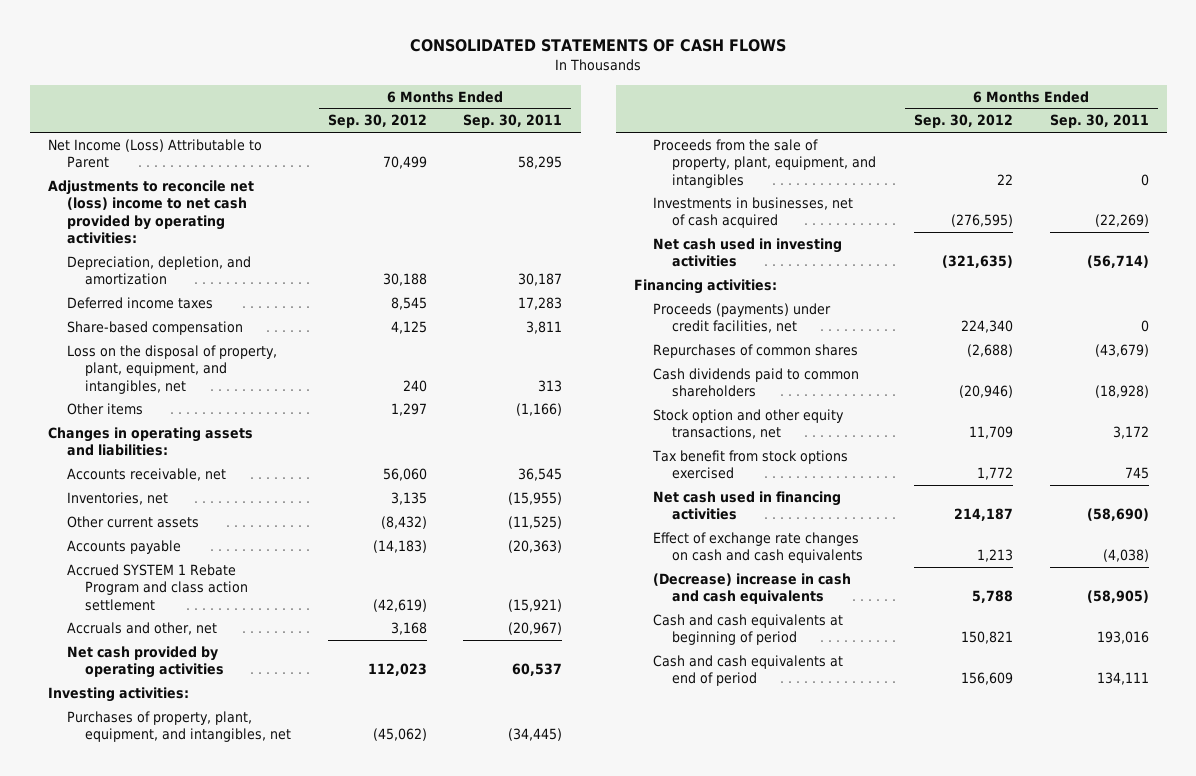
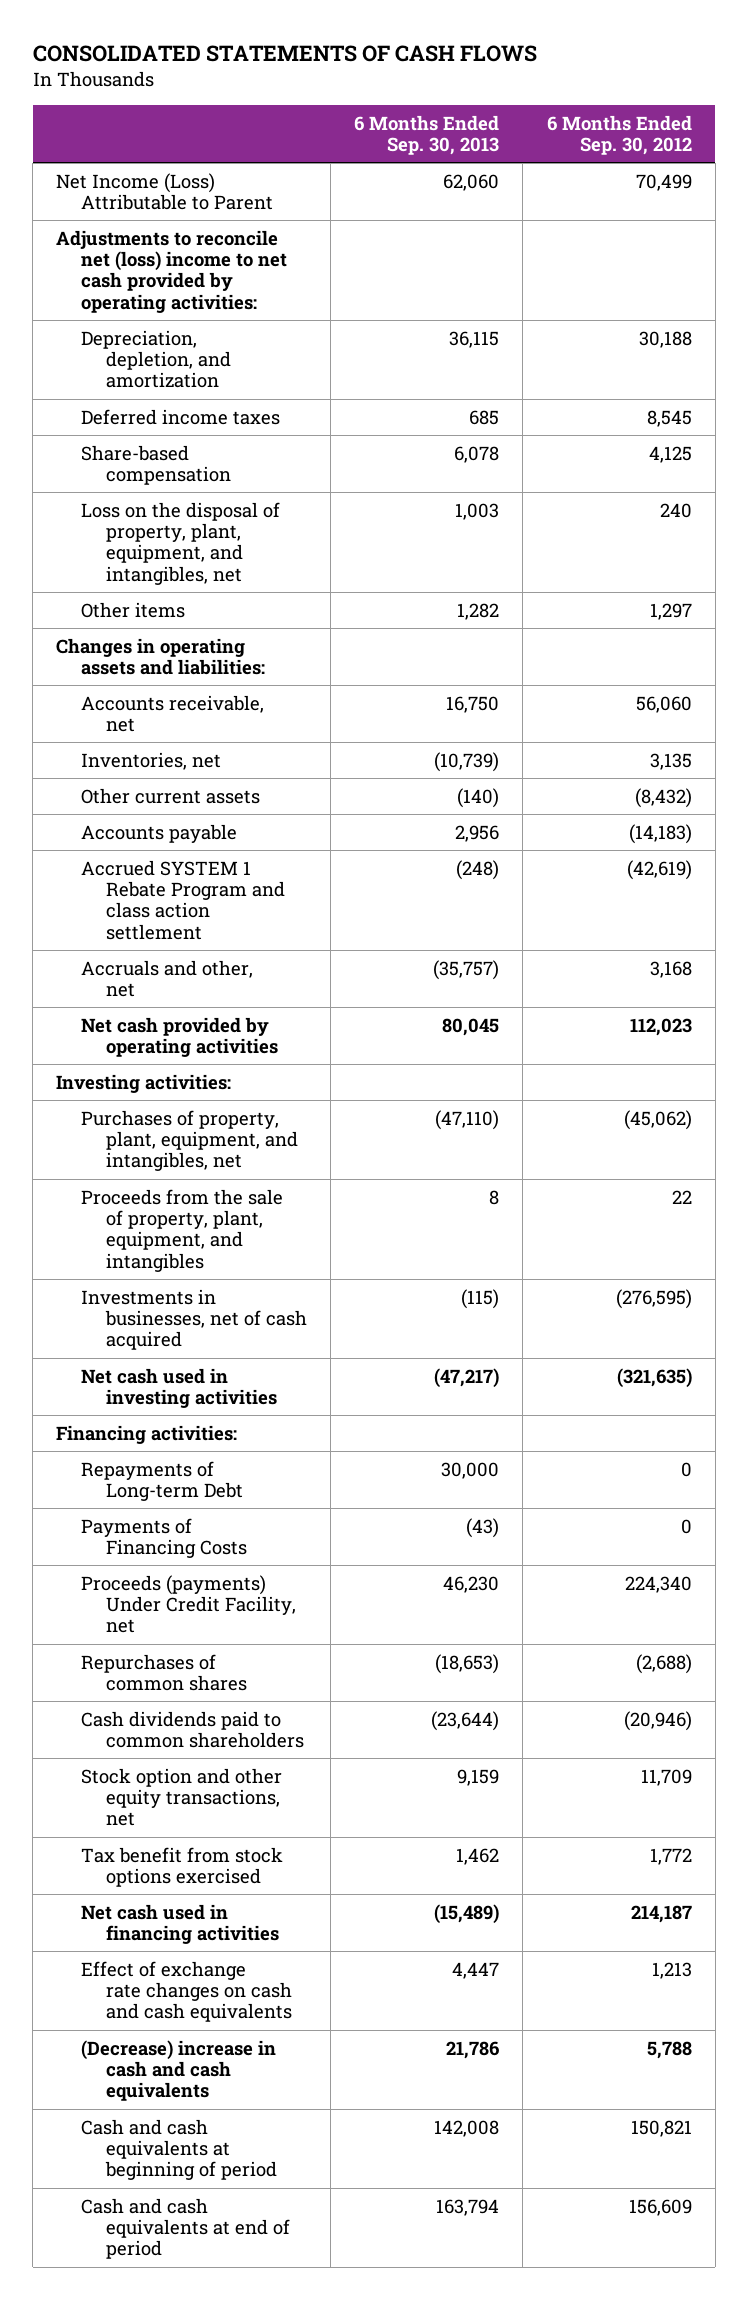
[463,114,563,129] Sep. 30, 2011 -> none
none -> [354,114,500,155] 6 Months Ended Sep. 30, 2013
none -> [81,1460,244,1502] Repayments of Long-term Debt
none -> [81,1517,248,1559] Payments of Financing Costs
[652,303,831,334] Proceeds (payments) under credit facilities, net -> [81,1574,297,1634] Proceeds (payments) Under Credit Facility, net

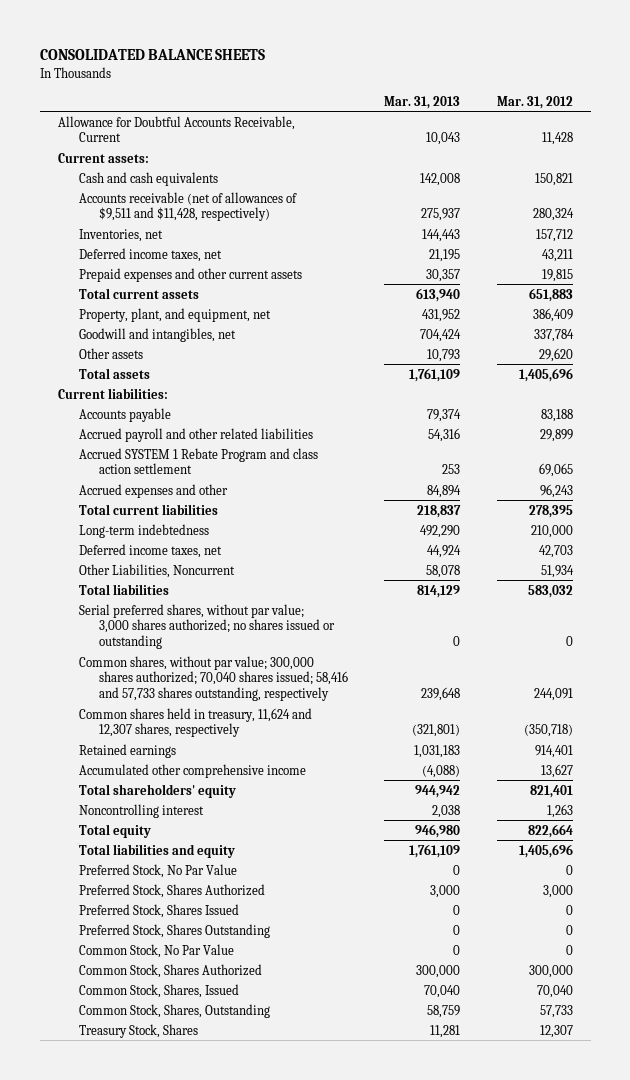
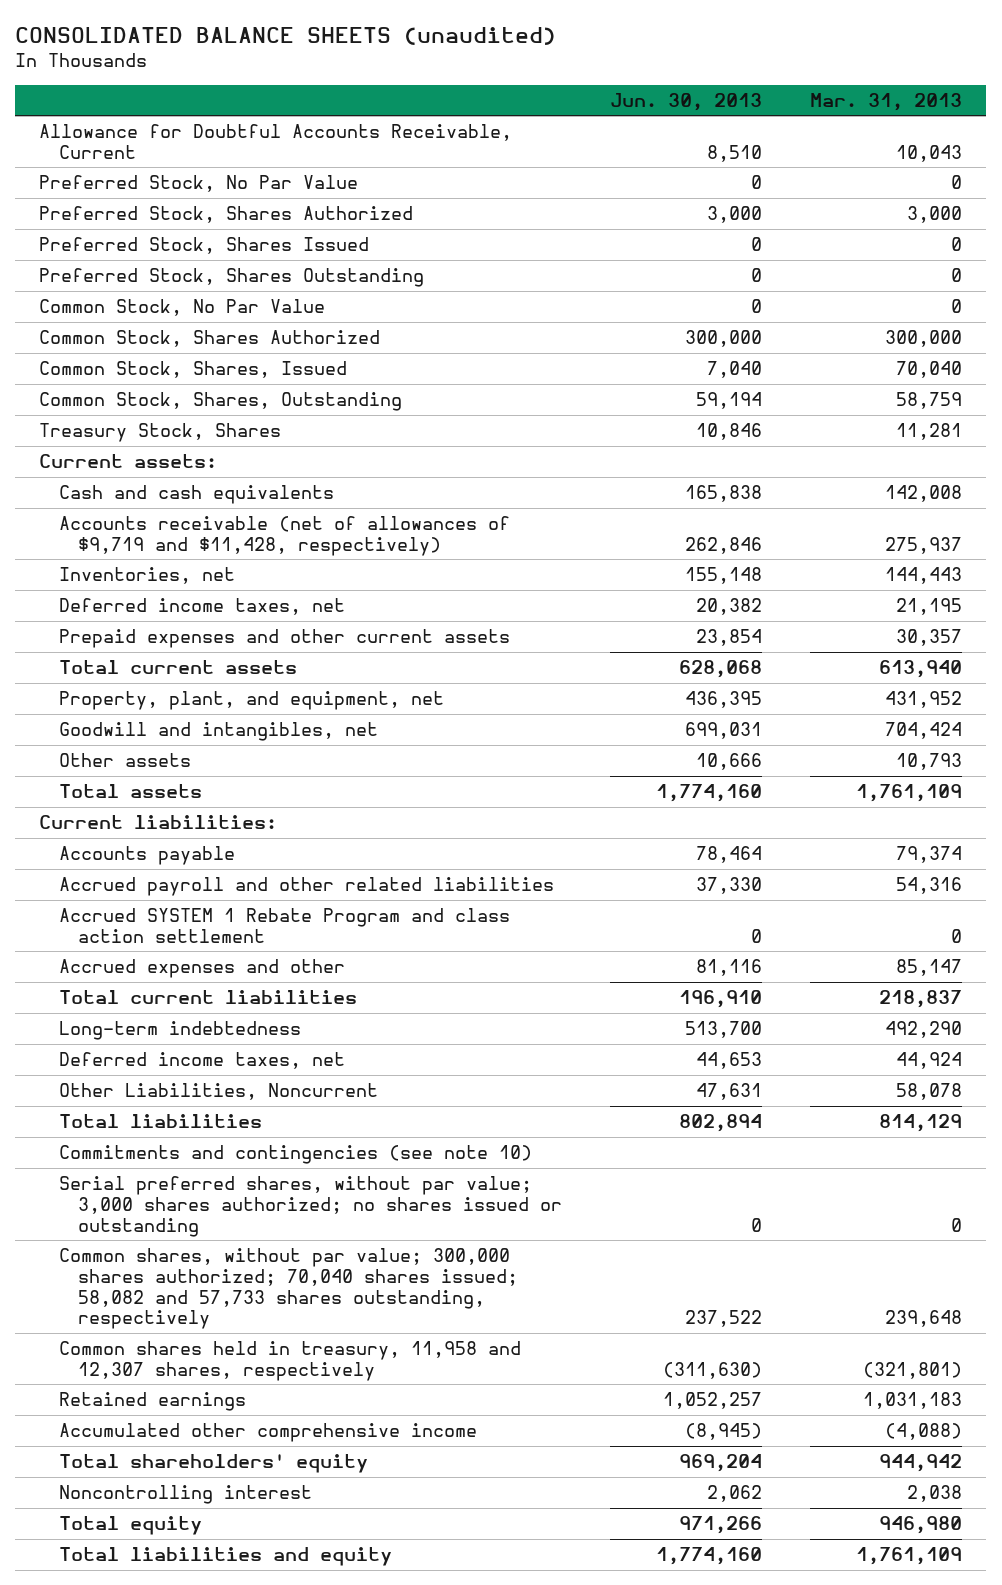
[39,49,265,61] CONSOLIDATED BALANCE SHEETS -> [15,26,557,45] CONSOLIDATED BALANCE SHEETS (unaudited)
[496,95,573,109] Mar. 31, 2012 -> none
none -> [610,92,763,111] Jun. 30, 2013
[78,863,237,878] Preferred Stock, No Par Value -> [39,175,359,193] Preferred Stock, No Par Value
[78,883,265,898] Preferred Stock, Shares Authorized -> [39,206,414,224] Preferred Stock, Shares Authorized
[78,903,239,918] Preferred Stock, Shares Issued -> [39,237,370,255] Preferred Stock, Shares Issued
[78,923,270,938] Preferred Stock, Shares Outstanding -> [39,268,425,288] Preferred Stock, Shares Outstanding
[78,943,234,958] Common Stock, No Par Value -> [39,299,326,317] Common Stock, No Par Value
[78,963,262,978] Common Stock, Shares Authorized -> [39,330,381,348] Common Stock, Shares Authorized
[78,983,239,998] Common Stock, Shares, Issued -> [39,361,348,379] Common Stock, Shares, Issued
[78,1003,270,1018] Common Stock, Shares, Outstanding -> [39,392,403,412] Common Stock, Shares, Outstanding
[78,1023,198,1038] Treasury Stock, Shares -> [39,423,282,443] Treasury Stock, Shares
[78,191,297,222] Accounts receivable (net of allowances of $9,511 and $11,428, respectively) -> [58,516,510,556] Accounts receivable (net of allowances of $9,719 and $11,428, respectively)
[442,464,461,475] 253 -> [951,928,963,943] 0
[427,484,462,498] 84,894 -> [896,959,963,977] 85,147
none -> [58,1145,532,1165] Commitments and contingencies (see note 10)
[78,655,349,702] Common shares, without par value; 300,000 shares authorized; 70,040 shares issued; 58,416 and 57,733 shares outstanding, respectively -> [58,1248,519,1330] Common shares, without par value; 300,000 shares authorized; 70,040 shares issued; 58,082 and 57,733 shares outstanding, respectively
[78,707,312,738] Common shares held in treasury, 11,624 and 12,307 shares, respectively -> [58,1341,521,1381] Common shares held in treasury, 11,958 and 12,307 shares, respectively

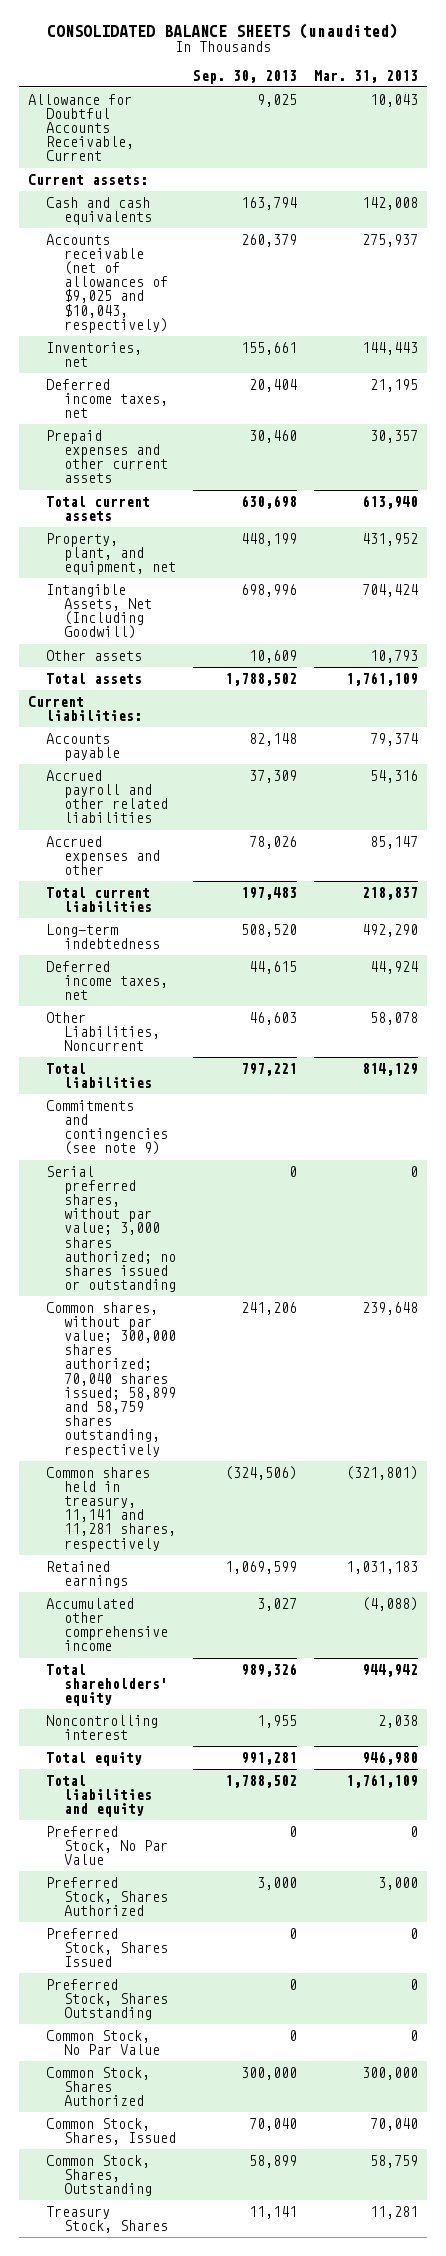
[610,92,763,111] Jun. 30, 2013 -> none
none -> [192,69,297,84] Sep. 30, 2013
[58,516,510,556] Accounts receivable (net of allowances of $9,719 and $11,428, respectively) -> [45,233,168,333] Accounts receivable (net of allowances of $9,025 and $10,043, respectively)
[58,722,378,742] Goodwill and intangibles, net -> [45,583,152,640] Intangible Assets, Net (Including Goodwill)
[58,908,510,943] Accrued SYSTEM 1 Rebate Program and class action settlement -> none
[58,1145,532,1165] Commitments and contingencies (see note 10) -> [45,1099,168,1156] Commitments and contingencies (see note 9)
[58,1248,519,1330] Common shares, without par value; 300,000 shares authorized; 70,040 shares issued; 58,082 and 57,733 shares outstanding, respectively -> [45,1301,176,1458] Common shares, without par value; 300,000 shares authorized; 70,040 shares issued; 58,899 and 58,759 shares outstanding, respectively
[58,1341,521,1381] Common shares held in treasury, 11,958 and 12,307 shares, respectively -> [45,1466,176,1552] Common shares held in treasury, 11,141 and 11,281 shares, respectively
[39,175,359,193] Preferred Stock, No Par Value -> [45,1825,168,1866] Preferred Stock, No Par Value
[39,206,414,224] Preferred Stock, Shares Authorized -> [45,1876,168,1917] Preferred Stock, Shares Authorized
[39,237,370,255] Preferred Stock, Shares Issued -> [45,1927,168,1968] Preferred Stock, Shares Issued
[39,268,425,288] Preferred Stock, Shares Outstanding -> [45,1978,168,2021] Preferred Stock, Shares Outstanding
[39,299,326,317] Common Stock, No Par Value -> [45,2029,160,2055] Common Stock, No Par Value
[39,330,381,348] Common Stock, Shares Authorized -> [45,2066,150,2107] Common Stock, Shares Authorized
[39,361,348,379] Common Stock, Shares, Issued -> [45,2117,176,2145] Common Stock, Shares, Issued
[39,392,403,412] Common Stock, Shares, Outstanding -> [45,2154,152,2197] Common Stock, Shares, Outstanding
[39,423,282,443] Treasury Stock, Shares -> [45,2205,168,2233] Treasury Stock, Shares

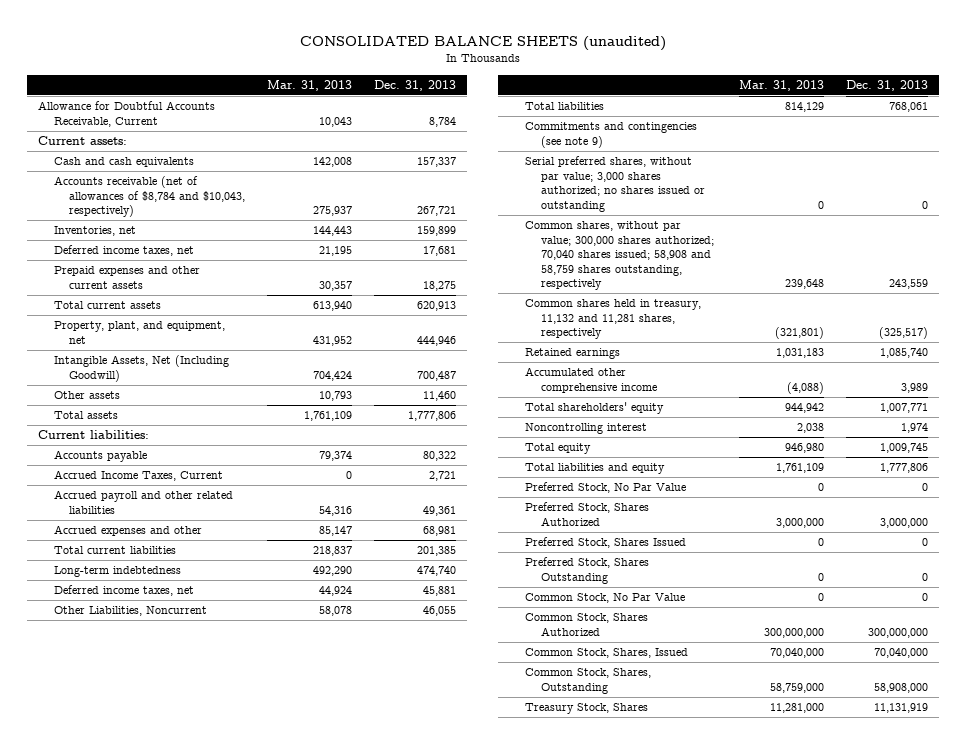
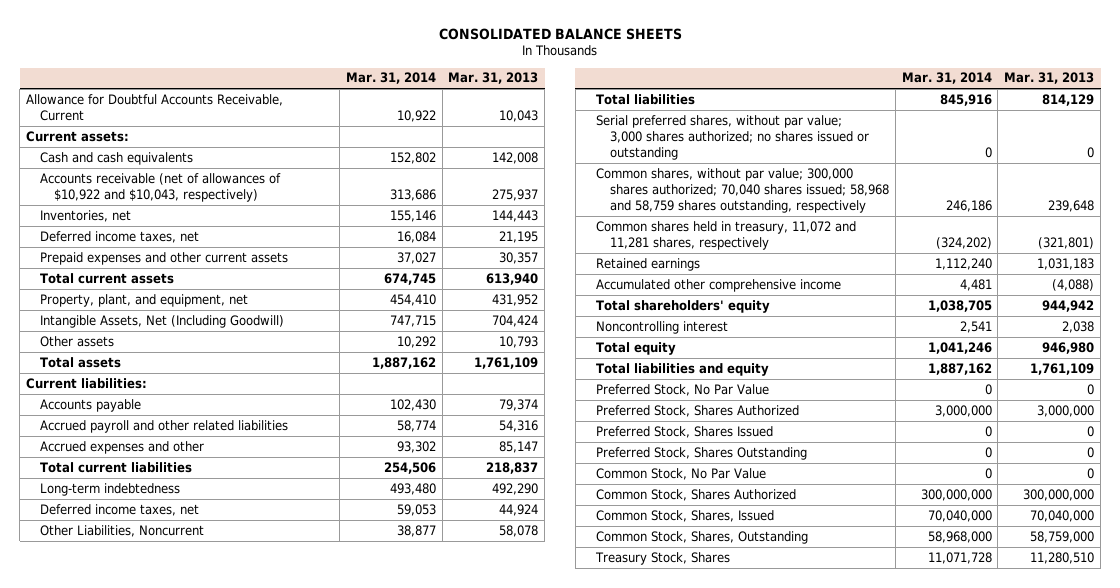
[299,35,666,51] CONSOLIDATED BALANCE SHEETS (unaudited) -> [439,27,683,40] CONSOLIDATED BALANCE SHEETS
[374,79,457,91] Dec. 31, 2013 -> none
none -> [345,72,436,85] Mar. 31, 2014
[53,176,246,218] Accounts receivable (net of allowances of $8,784 and $10,043, respectively) -> [39,172,281,202] Accounts receivable (net of allowances of $10,922 and $10,043, respectively)
[53,470,223,482] Accrued Income Taxes, Current -> none
[524,122,697,148] Commitments and contingencies (see note 9) -> none
[524,221,714,291] Common shares, without par value; 300,000 shares authorized; 70,040 shares issued; 58,908 and 58,759 shares outstanding, respectively -> [595,167,889,213] Common shares, without par value; 300,000 shares authorized; 70,040 shares issued; 58,968 and 58,759 shares outstanding, respectively
[524,299,701,340] Common shares held in treasury, 11,132 and 11,281 shares, respectively -> [595,220,856,250] Common shares held in treasury, 11,072 and 11,281 shares, respectively
[769,703,824,714] 11,281,000 -> [1030,551,1095,564] 11,280,510

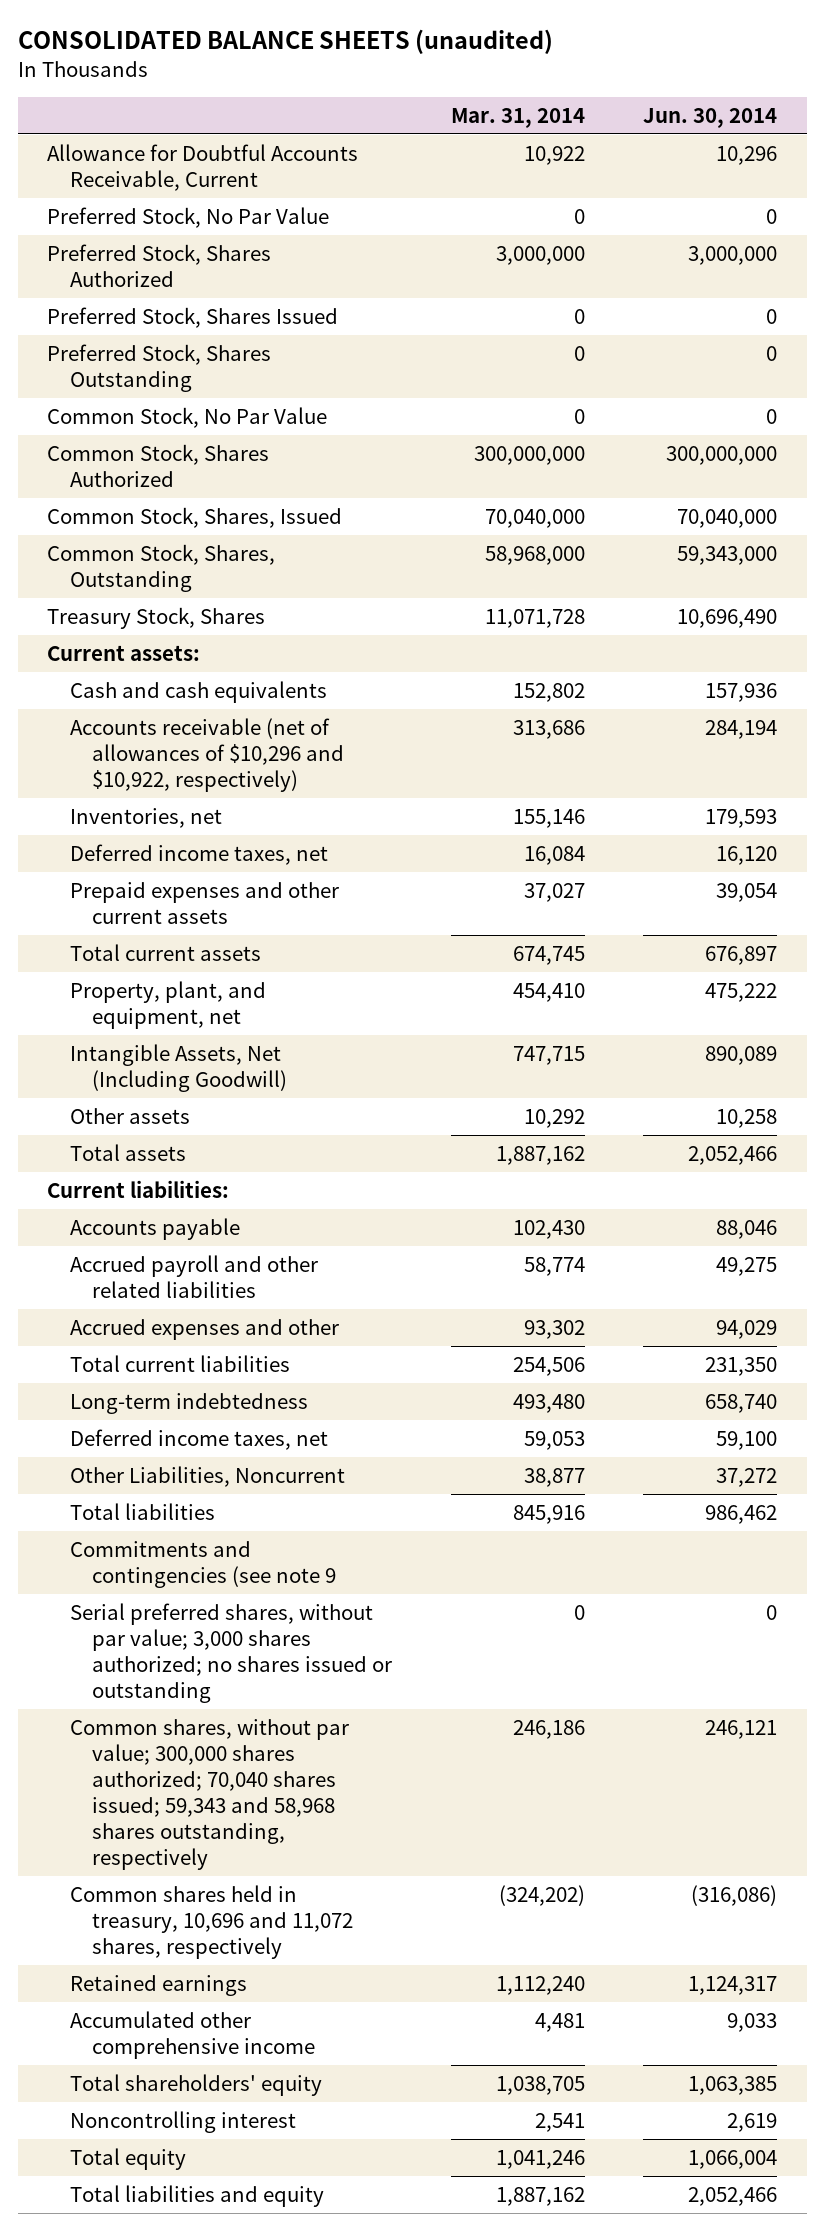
[439,27,683,40] CONSOLIDATED BALANCE SHEETS -> [17,29,553,55] CONSOLIDATED BALANCE SHEETS (unaudited)
[448,72,539,85] Mar. 31, 2013 -> none
none -> [643,107,778,128] Jun. 30, 2014
[595,383,769,396] Preferred Stock, No Par Value -> [47,206,330,228] Preferred Stock, No Par Value
[595,404,799,417] Preferred Stock, Shares Authorized -> [47,243,272,287] Preferred Stock, Shares Authorized
[595,425,773,438] Preferred Stock, Shares Issued -> [47,306,339,328] Preferred Stock, Shares Issued
[595,446,807,460] Preferred Stock, Shares Outstanding -> [47,343,272,392] Preferred Stock, Shares Outstanding
[595,467,766,480] Common Stock, No Par Value -> [47,406,328,428] Common Stock, No Par Value
[595,488,796,501] Common Stock, Shares Authorized -> [47,443,270,487] Common Stock, Shares Authorized
[595,509,774,522] Common Stock, Shares, Issued -> [47,506,343,528] Common Stock, Shares, Issued
[595,530,808,544] Common Stock, Shares, Outstanding -> [47,543,276,592] Common Stock, Shares, Outstanding
[594,551,730,565] Treasury Stock, Shares -> [47,606,266,629] Treasury Stock, Shares
[39,172,281,202] Accounts receivable (net of allowances of $10,922 and $10,043, respectively) -> [69,717,344,792] Accounts receivable (net of allowances of $10,296 and $10,922, respectively)
none -> [69,1540,336,1588] Commitments and contingencies (see note 9
[595,167,889,213] Common shares, without par value; 300,000 shares authorized; 70,040 shares issued; 58,968 and 58,759 shares outstanding, respectively -> [69,1718,349,1870] Common shares, without par value; 300,000 shares authorized; 70,040 shares issued; 59,343 and 58,968 shares outstanding, respectively
[595,220,856,250] Common shares held in treasury, 11,072 and 11,281 shares, respectively -> [69,1884,353,1959] Common shares held in treasury, 10,696 and 11,072 shares, respectively

